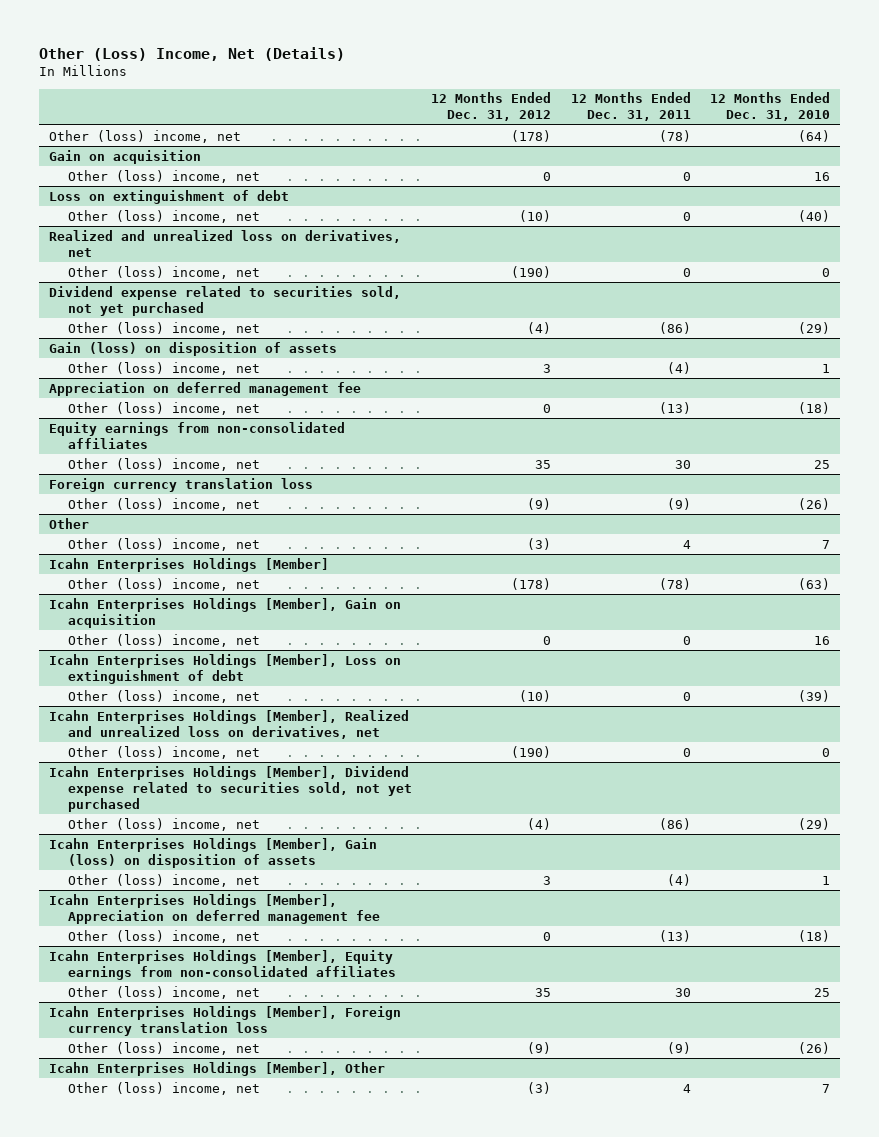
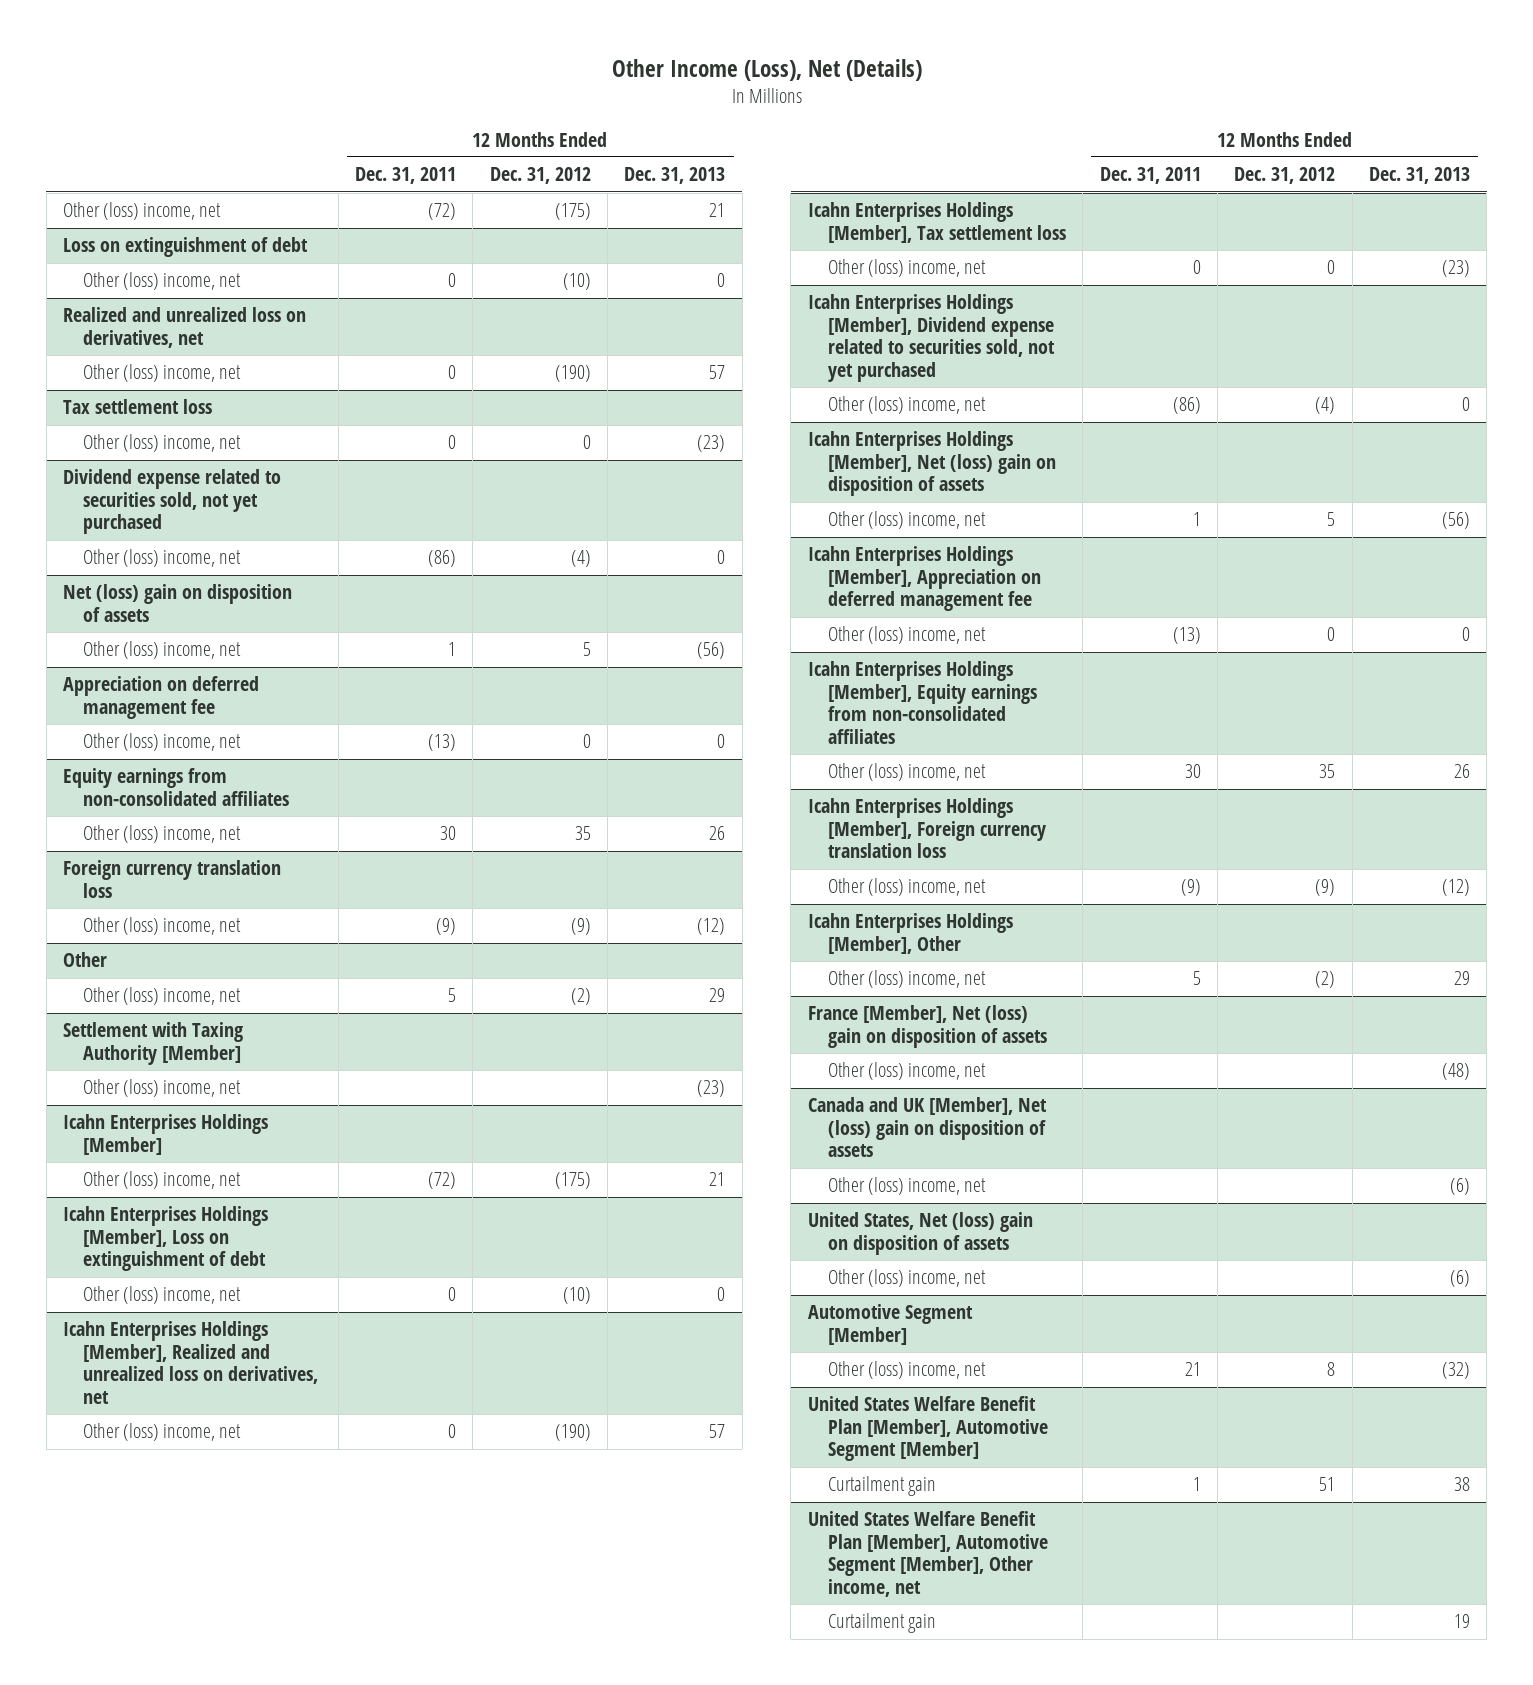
[39,46,346,61] Other (Loss) Income, Net (Details) -> [611,58,922,81] Other Income (Loss), Net (Details)
[709,92,830,122] 12 Months Ended Dec. 31, 2010 -> none
none -> [624,167,726,185] Dec. 31, 2013
[48,149,201,164] Gain on acquisition -> none
[68,169,261,183] Other (loss) income, net -> none
[511,129,552,142] (178) -> [554,203,591,221] (175)
[658,129,691,142] (78) -> [428,203,457,221] (72)
none -> [63,399,213,415] Tax settlement loss
none -> [83,434,242,453] Other (loss) income, net
[48,341,337,356] Gain (loss) on disposition of assets -> [63,584,293,622] Net (loss) gain on disposition of assets
[543,363,552,373] 3 -> [582,642,591,657] 5
[666,361,691,374] (4) -> [448,642,457,657] 1
[527,537,552,550] (3) -> [570,988,591,1006] (2)
[682,539,691,549] 4 -> [448,988,457,1003] 5
none -> [63,1022,244,1065] Settlement with Taxing Authority [Member]
none -> [83,1079,242,1098] Other (loss) income, net
[48,597,401,628] Icahn Enterprises Holdings [Member], Gain on acquisition -> none
[68,633,261,647] Other (loss) income, net -> none
[511,577,552,590] (178) -> [554,1172,591,1190] (175)
[658,577,691,590] (78) -> [428,1172,457,1190] (72)
none -> [807,202,1067,243] Icahn Enterprises Holdings [Member], Tax settlement loss
none -> [828,259,987,278] Other (loss) income, net
[48,837,377,868] Icahn Enterprises Holdings [Member], Gain (loss) on disposition of assets -> [807,431,1057,497] Icahn Enterprises Holdings [Member], Net (loss) gain on disposition of assets
[543,875,552,885] 3 -> [1327,512,1336,527] 5
[666,873,691,886] (4) -> [1192,512,1201,527] 1
[527,1081,552,1094] (3) -> [1315,971,1336,989] (2)
[682,1083,691,1093] 4 -> [1192,971,1201,986] 5
none -> [807,1005,1048,1048] France [Member], Net (loss) gain on disposition of assets
none -> [828,1062,987,1081] Other (loss) income, net
none -> [807,1097,1047,1158] Canada and UK [Member], Net (loss) gain on disposition of assets
none -> [828,1177,987,1196] Other (loss) income, net
none -> [807,1212,1033,1255] United States, Net (loss) gain on disposition of assets
none -> [828,1269,987,1288] Other (loss) income, net
none -> [807,1304,973,1345] Automotive Segment [Member]
none -> [828,1361,987,1380] Other (loss) income, net
none -> [807,1396,1049,1462] United States Welfare Benefit Plan [Member], Automotive Segment [Member]
none -> [828,1476,937,1497] Curtailment gain
none -> [807,1511,1049,1598] United States Welfare Benefit Plan [Member], Automotive Segment [Member], Other income, net
none -> [828,1613,937,1634] Curtailment gain

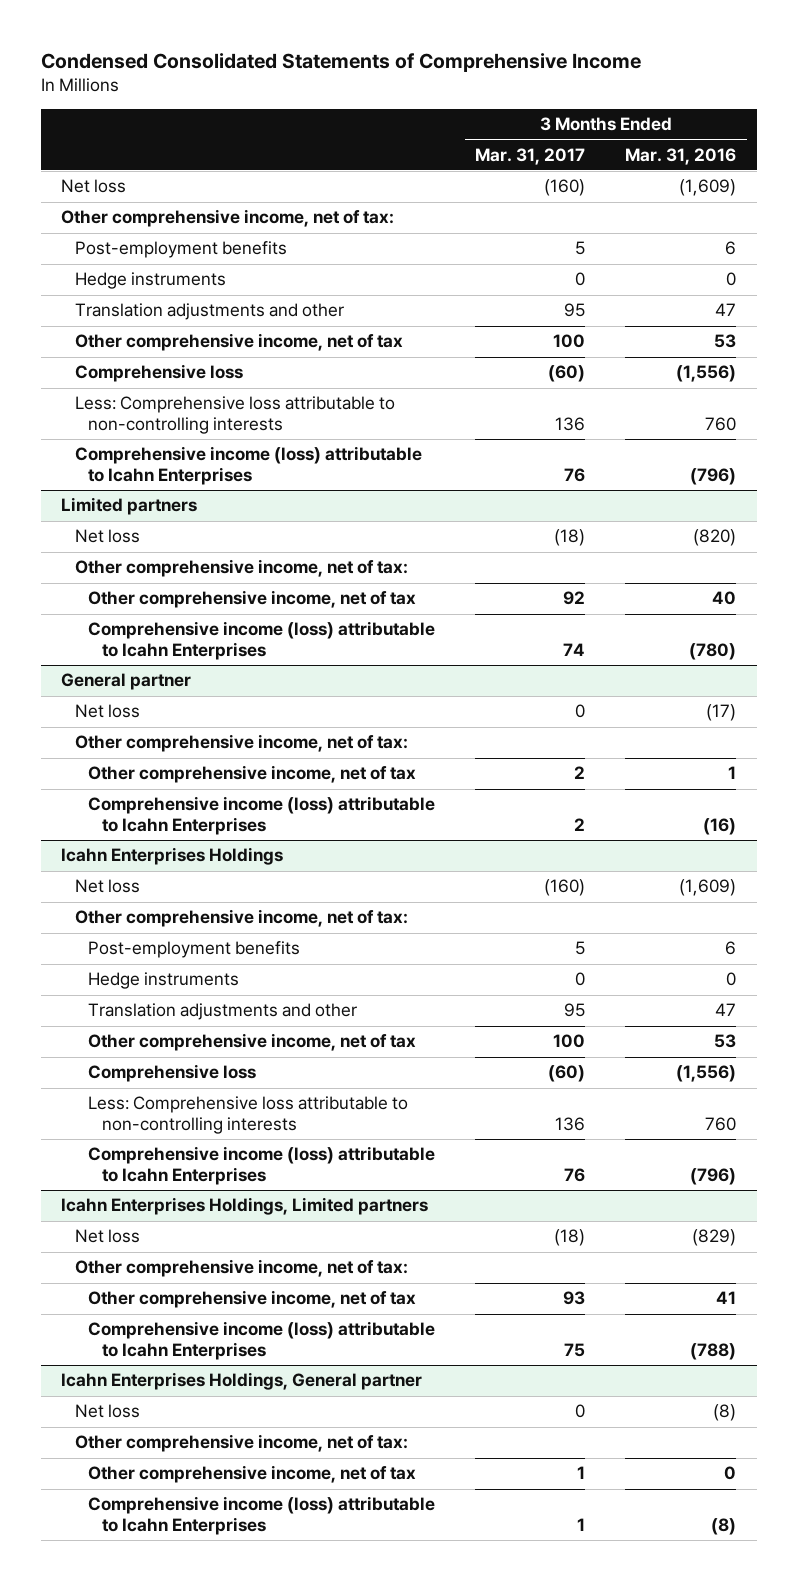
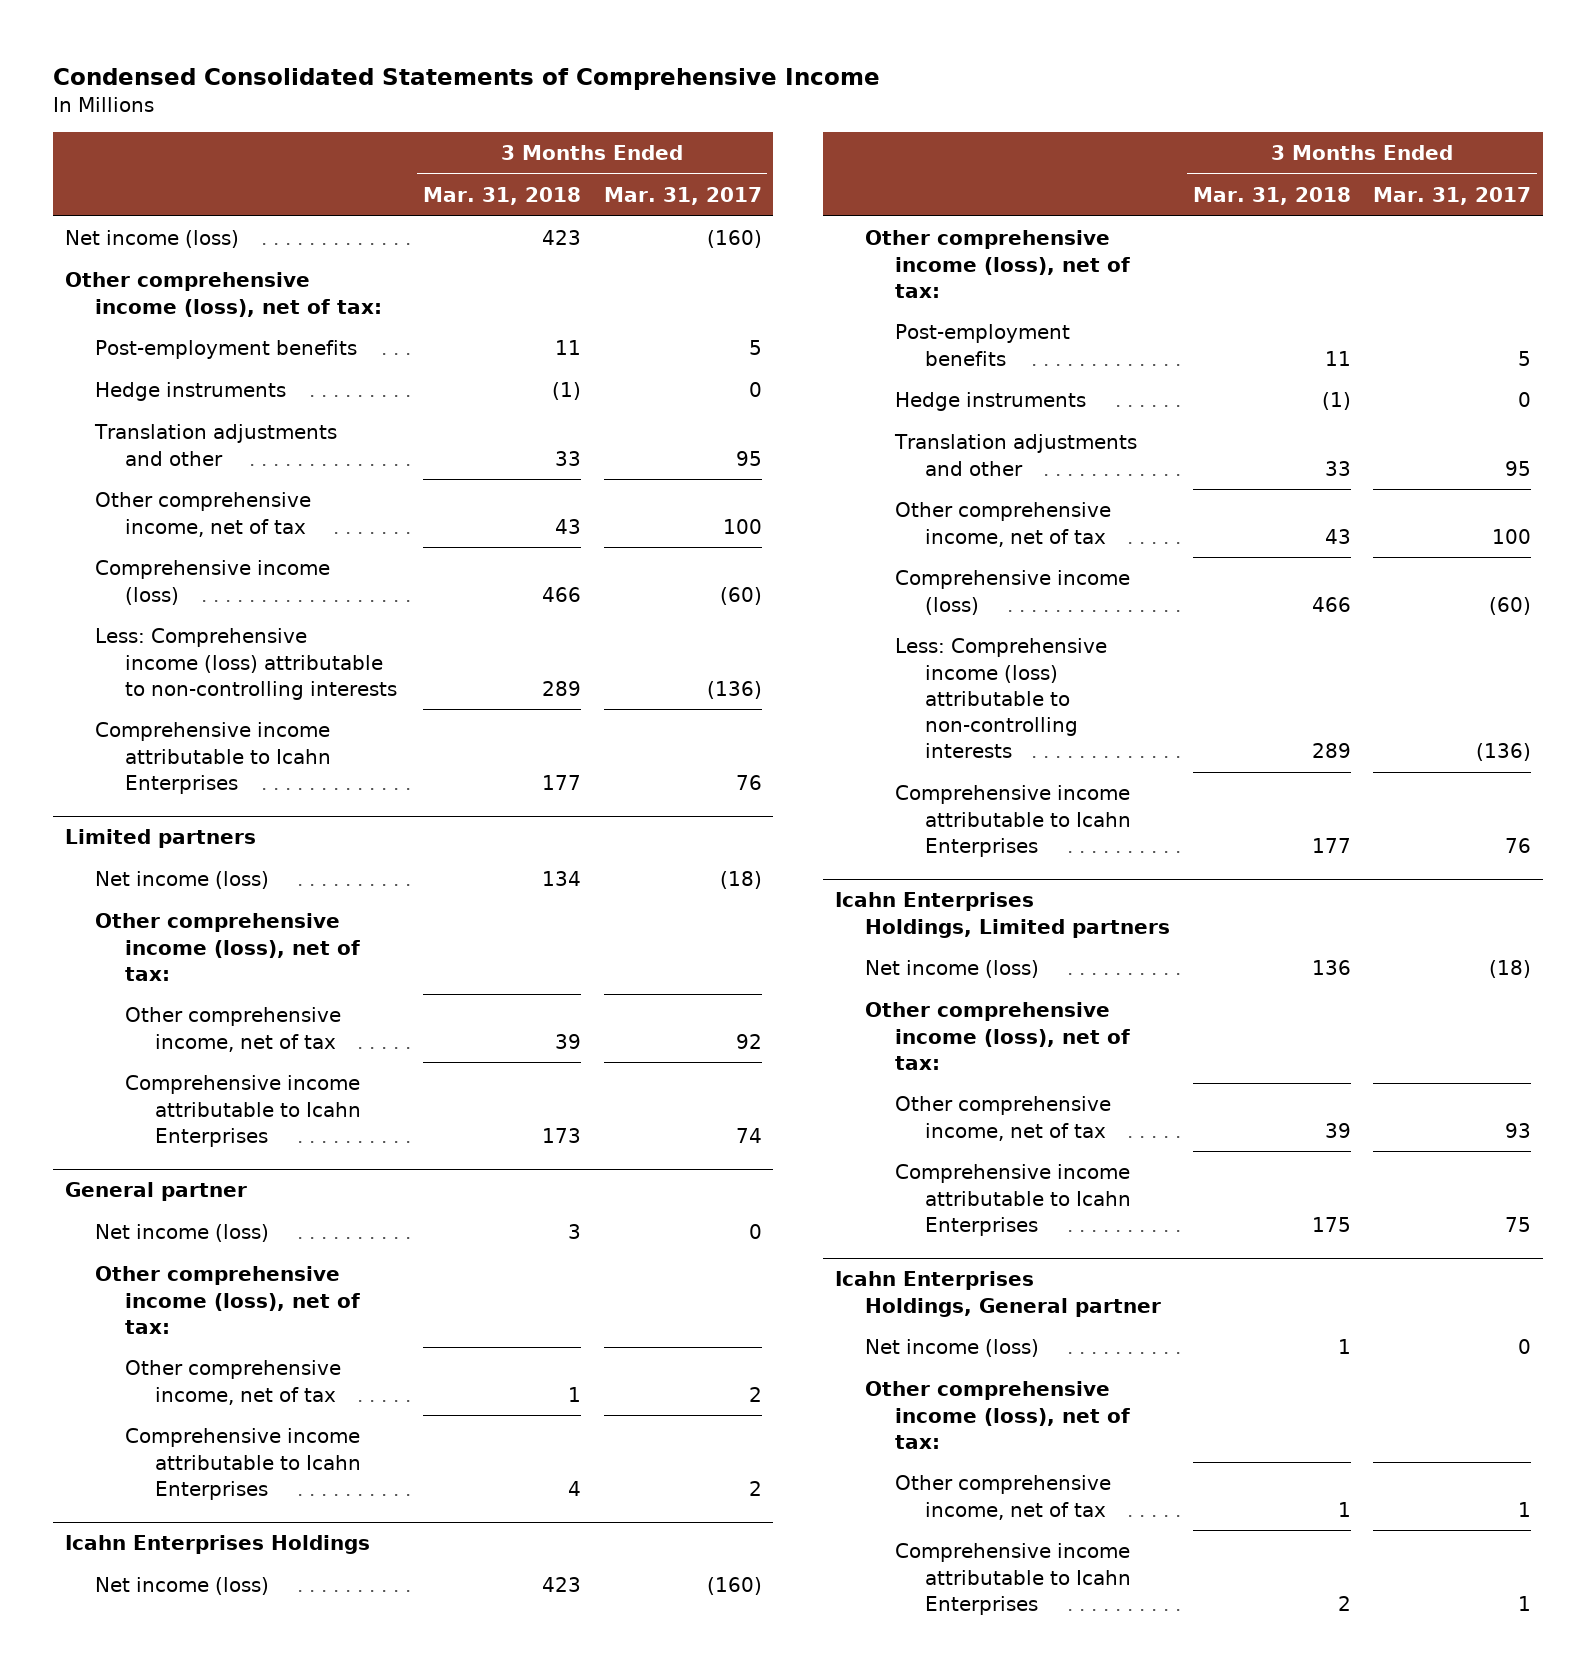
[625,147,737,165] Mar. 31, 2016 -> none
none -> [422,187,581,206] Mar. 31, 2018
[60,179,126,194] Net loss -> [64,230,239,249] Net income (loss)
[60,209,394,228] Other comprehensive income, net of tax: -> [64,272,382,317] Other comprehensive income (loss), net of tax:
[74,364,243,383] Comprehensive loss -> [94,560,330,605] Comprehensive income (loss)
[74,396,395,434] Less: Comprehensive loss attributable to non-controlling interests -> [94,628,398,700] Less: Comprehensive income (loss) attributable to non-controlling interests
[555,416,586,431] 136 -> [706,680,762,699] (136)
[74,446,422,485] Comprehensive income (loss) attributable to Icahn Enterprises -> [94,722,332,794] Comprehensive income attributable to Icahn Enterprises
[74,529,140,544] Net loss -> [94,871,269,890] Net income (loss)
[74,559,408,578] Other comprehensive income, net of tax: -> [94,913,361,981] Other comprehensive income (loss), net of tax:
[88,621,436,660] Comprehensive income (loss) attributable to Icahn Enterprises -> [125,1075,362,1147] Comprehensive income attributable to Icahn Enterprises
[74,704,140,719] Net loss -> [94,1224,269,1243] Net income (loss)
[74,734,408,753] Other comprehensive income, net of tax: -> [94,1266,361,1334] Other comprehensive income (loss), net of tax:
[88,796,436,835] Comprehensive income (loss) attributable to Icahn Enterprises -> [125,1428,362,1500] Comprehensive income attributable to Icahn Enterprises
[74,879,140,894] Net loss -> [94,1577,269,1596] Net income (loss)
[74,909,408,928] Other comprehensive income, net of tax: -> [864,230,1131,298] Other comprehensive income (loss), net of tax:
[88,1064,257,1083] Comprehensive loss -> [895,570,1131,615] Comprehensive income (loss)
[88,1096,409,1134] Less: Comprehensive loss attributable to non-controlling interests -> [895,638,1108,759] Less: Comprehensive income (loss) attributable to non-controlling interests
[555,1116,586,1131] 136 -> [1476,743,1532,762] (136)
[88,1146,436,1185] Comprehensive income (loss) attributable to Icahn Enterprises -> [895,785,1132,857] Comprehensive income attributable to Icahn Enterprises
[74,1229,140,1244] Net loss -> [864,960,1039,979] Net income (loss)
[74,1259,408,1278] Other comprehensive income, net of tax: -> [864,1002,1131,1070] Other comprehensive income (loss), net of tax:
[88,1321,436,1360] Comprehensive income (loss) attributable to Icahn Enterprises -> [895,1164,1132,1236] Comprehensive income attributable to Icahn Enterprises
[74,1404,140,1419] Net loss -> [864,1339,1039,1358] Net income (loss)
[74,1434,408,1453] Other comprehensive income, net of tax: -> [864,1381,1131,1449] Other comprehensive income (loss), net of tax:
[88,1496,436,1535] Comprehensive income (loss) attributable to Icahn Enterprises -> [895,1543,1132,1615] Comprehensive income attributable to Icahn Enterprises

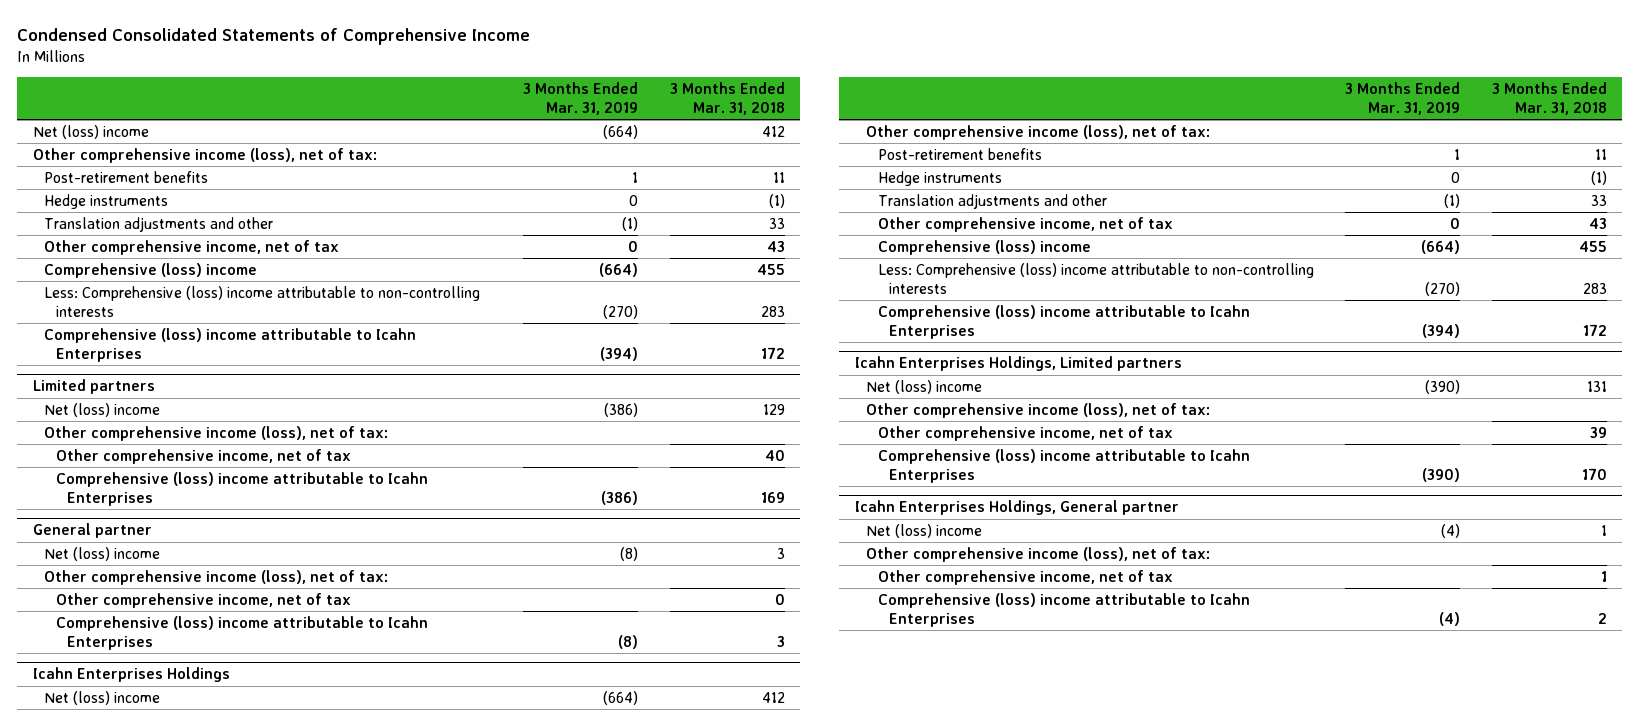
[603,187,762,206] Mar. 31, 2017 -> none
none -> [523,81,639,115] 3 Months Ended Mar. 31, 2019
[64,230,239,249] Net income (loss) -> [32,124,149,139] Net (loss) income
[541,230,581,246] 423 -> [761,125,785,137] 412
[94,340,357,360] Post-employment benefits -> [44,170,209,183] Post-retirement benefits
[94,560,330,605] Comprehensive income (loss) -> [44,262,258,278] Comprehensive (loss) income
[541,586,581,602] 466 -> [756,263,785,275] 455
[94,628,398,700] Less: Comprehensive income (loss) attributable to non-controlling interests -> [44,285,481,317] Less: Comprehensive (loss) income attributable to non-controlling interests
[541,680,581,696] 289 -> [760,305,785,317] 283
[94,722,332,794] Comprehensive income attributable to Icahn Enterprises -> [44,327,417,362] Comprehensive (loss) income attributable to Icahn Enterprises
[541,774,581,790] 177 -> [760,346,785,359] 172
[94,871,269,890] Net income (loss) -> [44,402,161,417] Net (loss) income
[541,871,581,887] 134 -> [762,403,785,415] 129
[554,1033,581,1049] 39 -> [764,449,785,461] 40
[125,1075,362,1147] Comprehensive income attributable to Icahn Enterprises -> [55,471,428,506] Comprehensive (loss) income attributable to Icahn Enterprises
[541,1127,581,1143] 173 -> [760,491,785,503] 169
[94,1224,269,1243] Net income (loss) -> [44,546,161,561] Net (loss) income
[567,1386,581,1402] 1 -> [774,593,785,605] 0
[125,1428,362,1500] Comprehensive income attributable to Icahn Enterprises -> [55,615,428,650] Comprehensive (loss) income attributable to Icahn Enterprises
[567,1480,581,1496] 4 -> [776,635,785,647] 3
[94,1577,269,1596] Net income (loss) -> [44,690,161,705] Net (loss) income
[541,1577,581,1593] 423 -> [761,691,785,703] 412
[895,324,1071,366] Post-employment benefits -> [877,147,1042,160] Post-retirement benefits
[895,570,1131,615] Comprehensive income (loss) -> [877,239,1091,255] Comprehensive (loss) income
[1311,596,1351,612] 466 -> [1578,240,1607,252] 455
[895,638,1108,759] Less: Comprehensive income (loss) attributable to non-controlling interests -> [877,262,1314,294] Less: Comprehensive (loss) income attributable to non-controlling interests
[1311,743,1351,759] 289 -> [1582,282,1607,294] 283
[895,785,1132,857] Comprehensive income attributable to Icahn Enterprises -> [877,304,1250,339] Comprehensive (loss) income attributable to Icahn Enterprises
[1311,837,1351,853] 177 -> [1582,323,1607,336] 172
[864,960,1039,979] Net income (loss) -> [866,379,983,394] Net (loss) income
[1311,960,1351,976] 136 -> [1586,380,1607,392] 131
[895,1164,1132,1236] Comprehensive income attributable to Icahn Enterprises -> [877,448,1250,483] Comprehensive (loss) income attributable to Icahn Enterprises
[1311,1216,1351,1232] 175 -> [1581,467,1607,480] 170
[864,1339,1039,1358] Net income (loss) -> [866,523,983,538] Net (loss) income
[895,1543,1132,1615] Comprehensive income attributable to Icahn Enterprises -> [877,592,1250,627] Comprehensive (loss) income attributable to Icahn Enterprises

